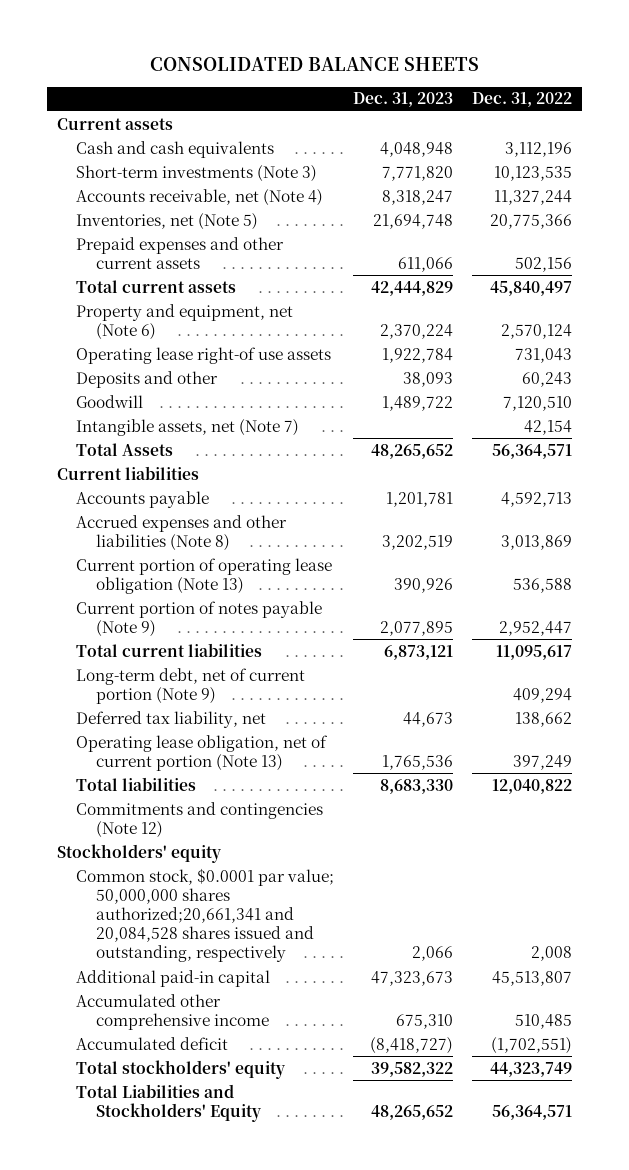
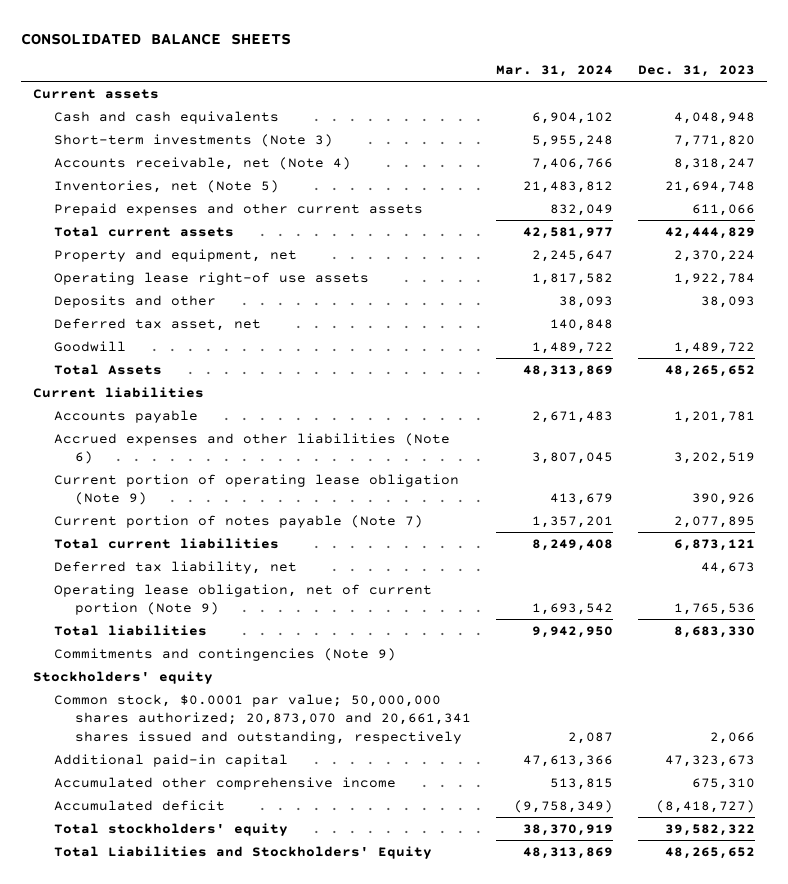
[472,92,573,108] Dec. 31, 2022 -> none
none -> [495,65,613,78] Mar. 31, 2024
[76,303,294,340] Property and equipment, net (Note 6) -> [53,248,297,262] Property and equipment, net
none -> [53,317,261,331] Deferred tax asset, net
[76,418,300,436] Intangible assets, net (Note 7) -> none
[76,514,288,551] Accrued expenses and other liabilities (Note 8) -> [53,432,450,465] Accrued expenses and other liabilities (Note 6)
[76,557,333,594] Current portion of operating lease obligation (Note 13) -> [53,473,459,506] Current portion of operating lease obligation (Note 9)
[76,600,323,637] Current portion of notes payable (Note 9) -> [53,514,423,528] Current portion of notes payable (Note 7)
[76,667,306,704] Long-term debt, net of current portion (Note 9) -> none
[76,734,329,771] Operating lease obligation, net of current portion (Note 13) -> [53,583,432,616] Operating lease obligation, net of current portion (Note 9)
[76,801,324,838] Commitments and contingencies (Note 12) -> [53,647,396,661] Commitments and contingencies (Note 9)
[76,867,335,963] Common stock, $0.0001 par value; 50,000,000 shares authorized;20,661,341 and 20,084,528 shares issued and outstanding, respectively -> [53,693,471,744] Common stock, $0.0001 par value; 50,000,000 shares authorized; 20,873,070 and 20,661,341 shares issued and outstanding, respectively

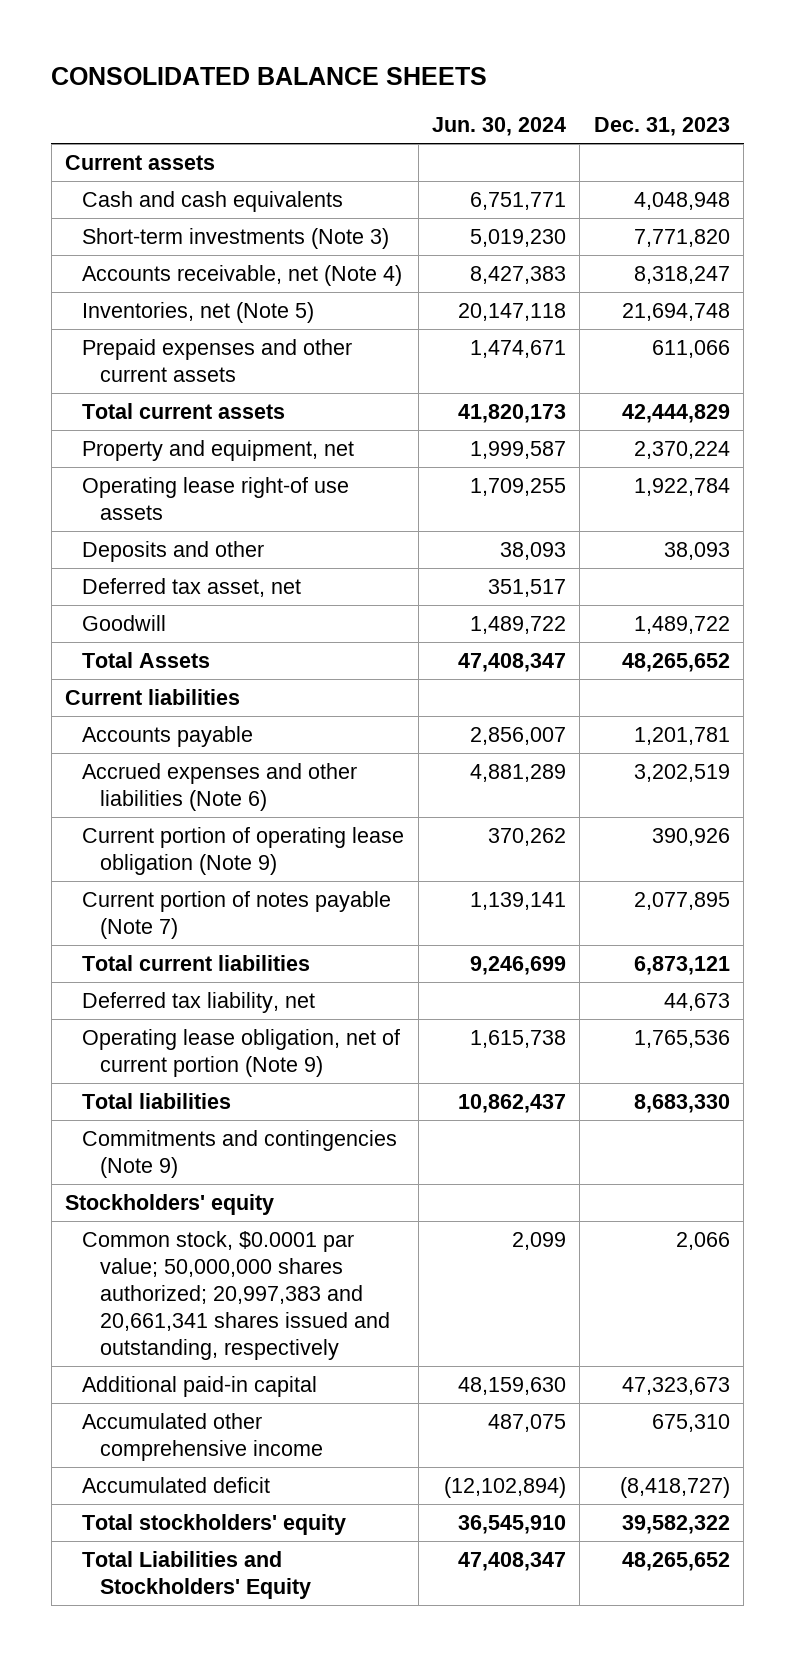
[495,65,613,78] Mar. 31, 2024 -> none
none -> [432,117,567,137] Jun. 30, 2024
[53,693,471,744] Common stock, $0.0001 par value; 50,000,000 shares authorized; 20,873,070 and 20,661,341 shares issued and outstanding, respectively -> [82,1231,390,1361] Common stock, $0.0001 par value; 50,000,000 shares authorized; 20,997,383 and 20,661,341 shares issued and outstanding, respectively

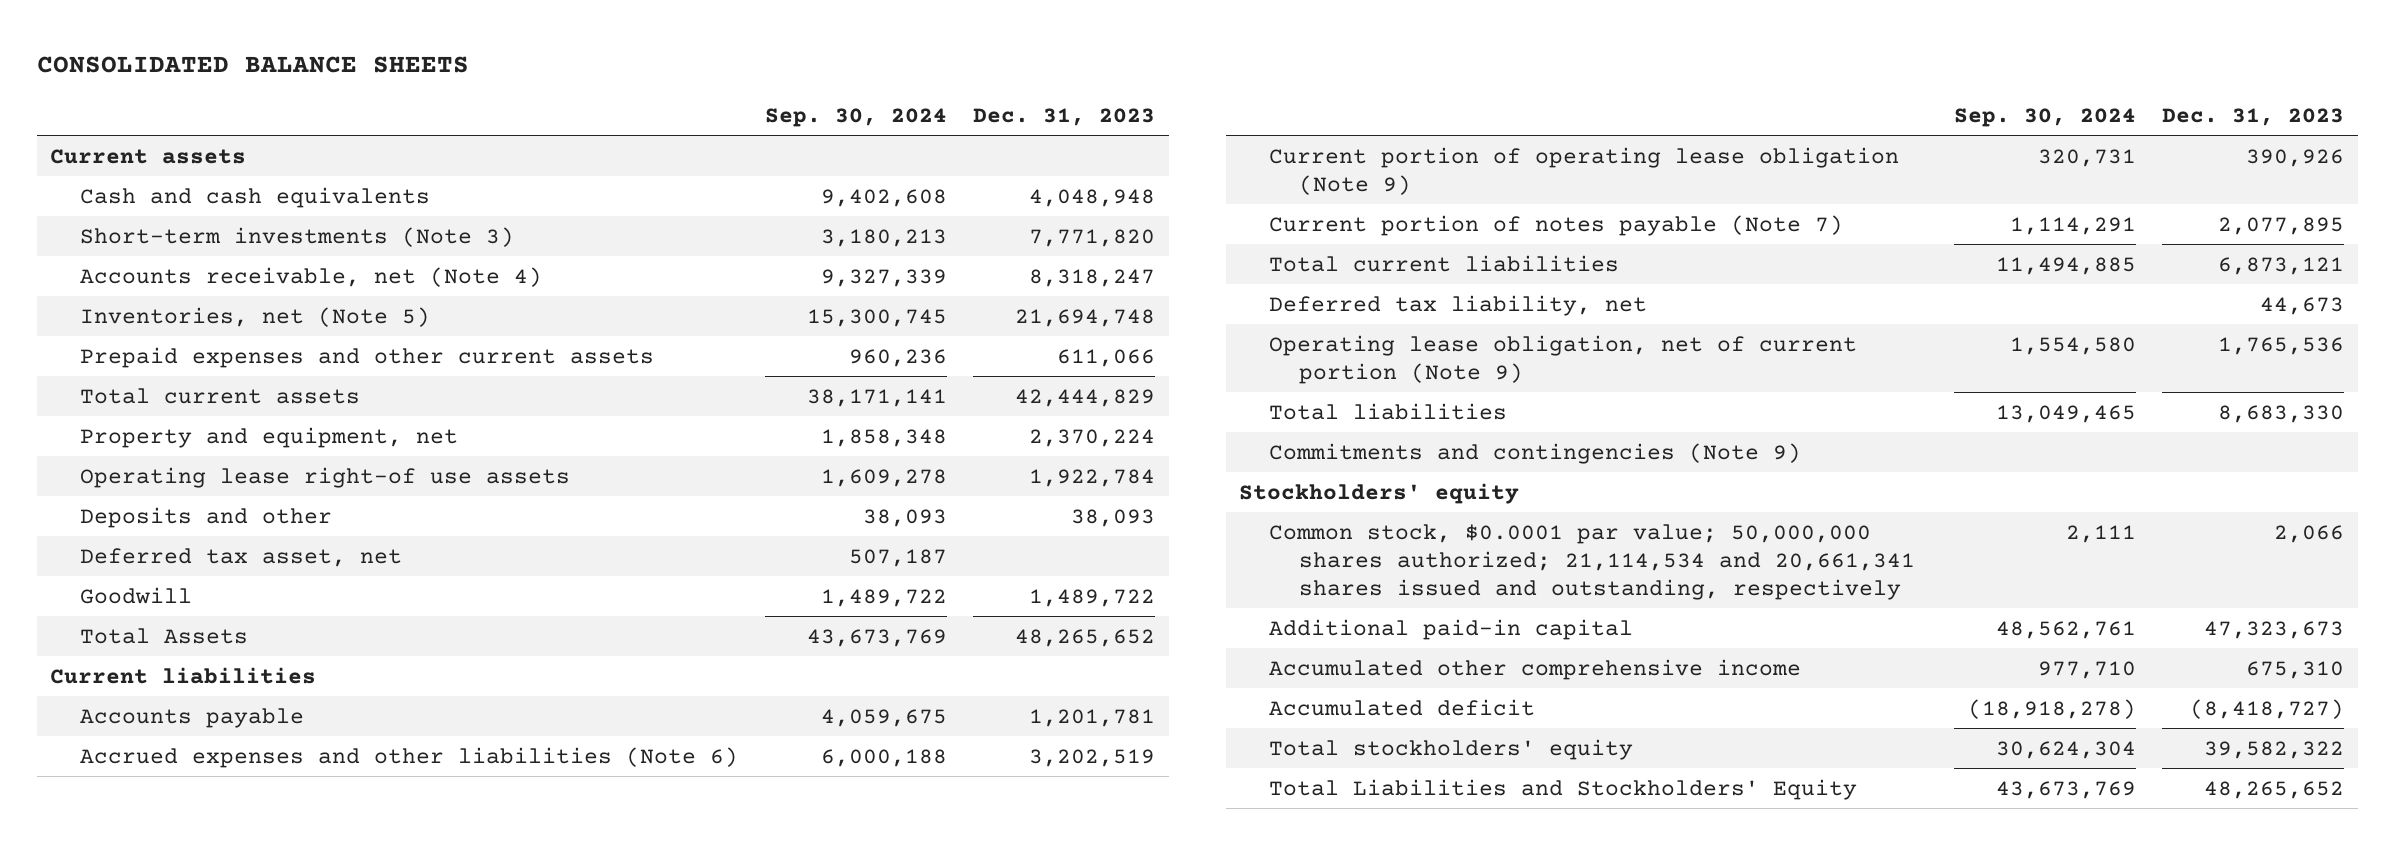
[432,117,567,137] Jun. 30, 2024 -> none
none -> [764,107,947,127] Sep. 30, 2024
[82,1231,390,1361] Common stock, $0.0001 par value; 50,000,000 shares authorized; 20,997,383 and 20,661,341 shares issued and outstanding, respectively -> [1269,523,1916,600] Common stock, $0.0001 par value; 50,000,000 shares authorized; 21,114,534 and 20,661,341 shares issued and outstanding, respectively

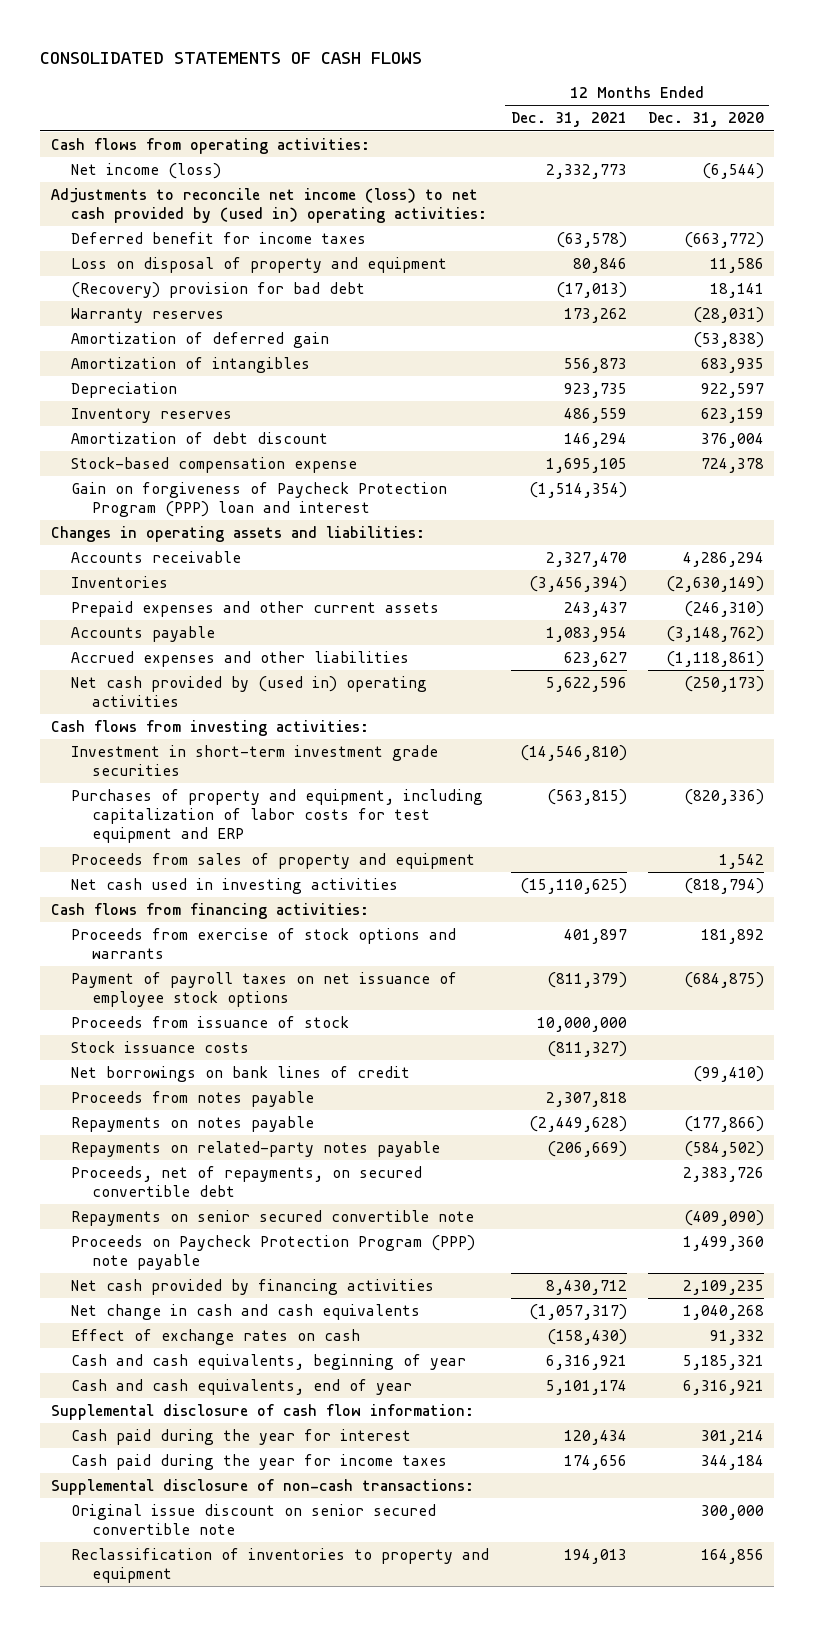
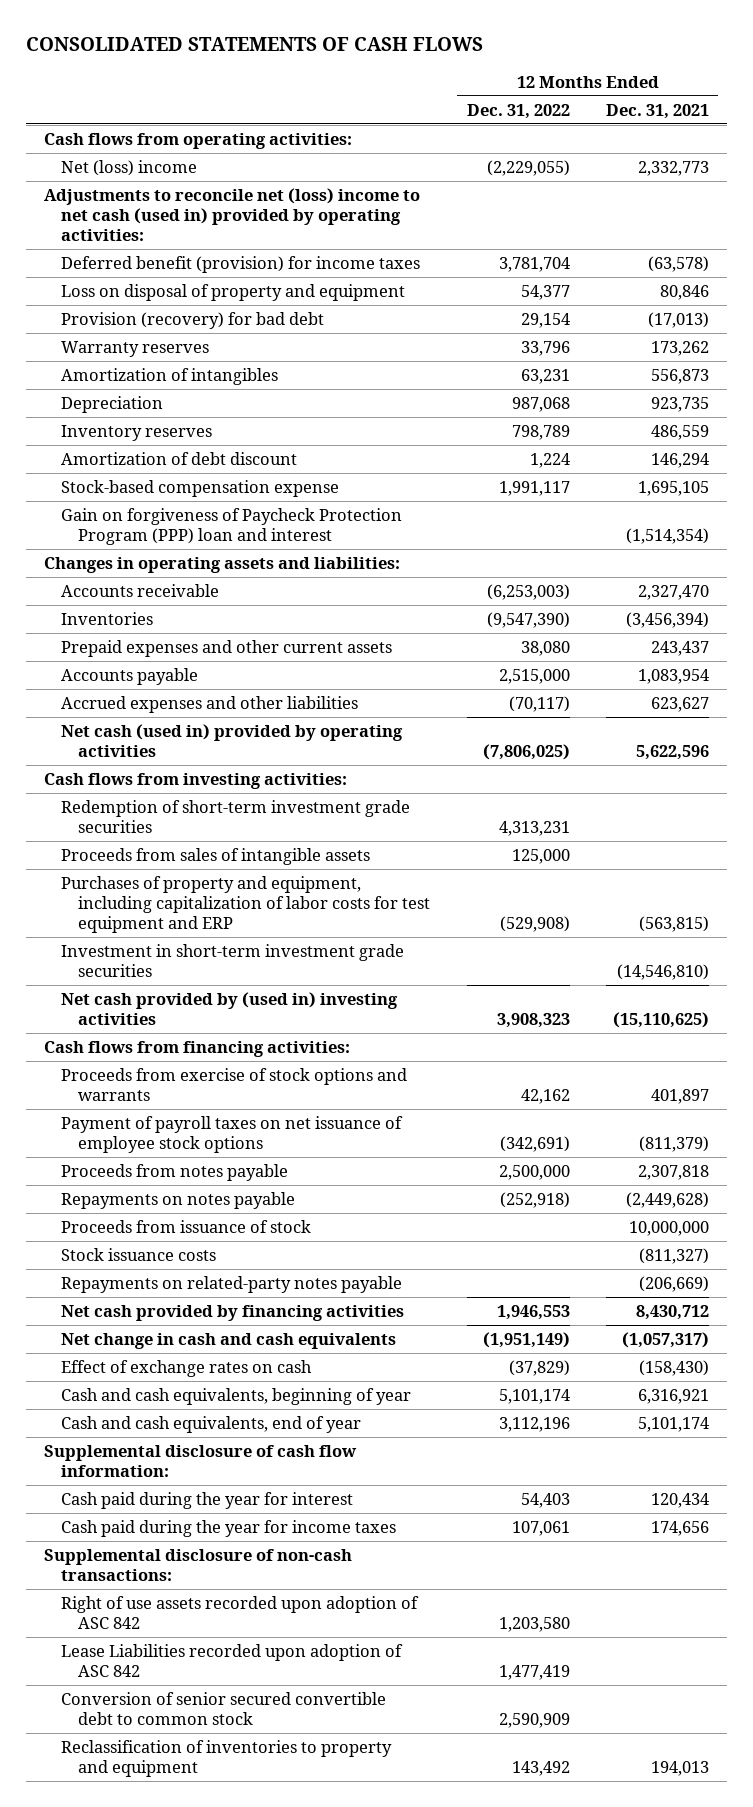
[647,112,764,128] Dec. 31, 2020 -> none
none -> [466,103,570,119] Dec. 31, 2022
[71,163,222,180] Net income (loss) -> [60,159,197,176] Net (loss) income
[50,188,488,224] Adjustments to reconcile net income (loss) to net cash provided by (used in) operating activities: -> [43,187,420,241] Adjustments to reconcile net (loss) income to net cash (used in) provided by operating activities:
[71,232,367,245] Deferred benefit for income taxes -> [60,255,420,273] Deferred benefit (provision) for income taxes
[71,282,366,299] (Recovery) provision for bad debt -> [60,311,324,329] Provision (recovery) for bad debt
[71,332,330,349] Amortization of deferred gain -> none
[71,676,428,708] Net cash provided by (used in) operating activities -> [60,723,403,757] Net cash (used in) provided by operating activities
none -> [60,799,410,833] Redemption of short-term investment grade securities
none -> [60,847,370,865] Proceeds from sales of intangible assets
[71,853,476,870] Proceeds from sales of property and equipment -> none
[71,745,439,777] Investment in short-term investment grade securities -> [60,943,404,977] Investment in short-term investment grade securities
[71,878,399,895] Net cash used in investing activities -> [60,991,398,1025] Net cash provided by (used in) investing activities
[71,1066,411,1083] Net borrowings on bank lines of credit -> none
[71,1016,350,1029] Proceeds from issuance of stock -> [60,1219,311,1233] Proceeds from issuance of stock
[71,1041,250,1054] Stock issuance costs -> [60,1247,216,1261] Stock issuance costs
[71,1166,423,1198] Proceeds, net of repayments, on secured convertible debt -> none
[71,1210,475,1227] Repayments on senior secured convertible note -> none
[71,1235,476,1271] Proceeds on Paycheck Protection Program (PPP) note payable -> none
[71,1504,437,1536] Original issue discount on senior secured convertible note -> none
none -> [60,1595,419,1629] Right of use assets recorded upon adoption of ASC 842
none -> [60,1643,403,1677] Lease Liabilities recorded upon adoption of ASC 842
none -> [60,1691,386,1725] Conversion of senior secured convertible debt to common stock

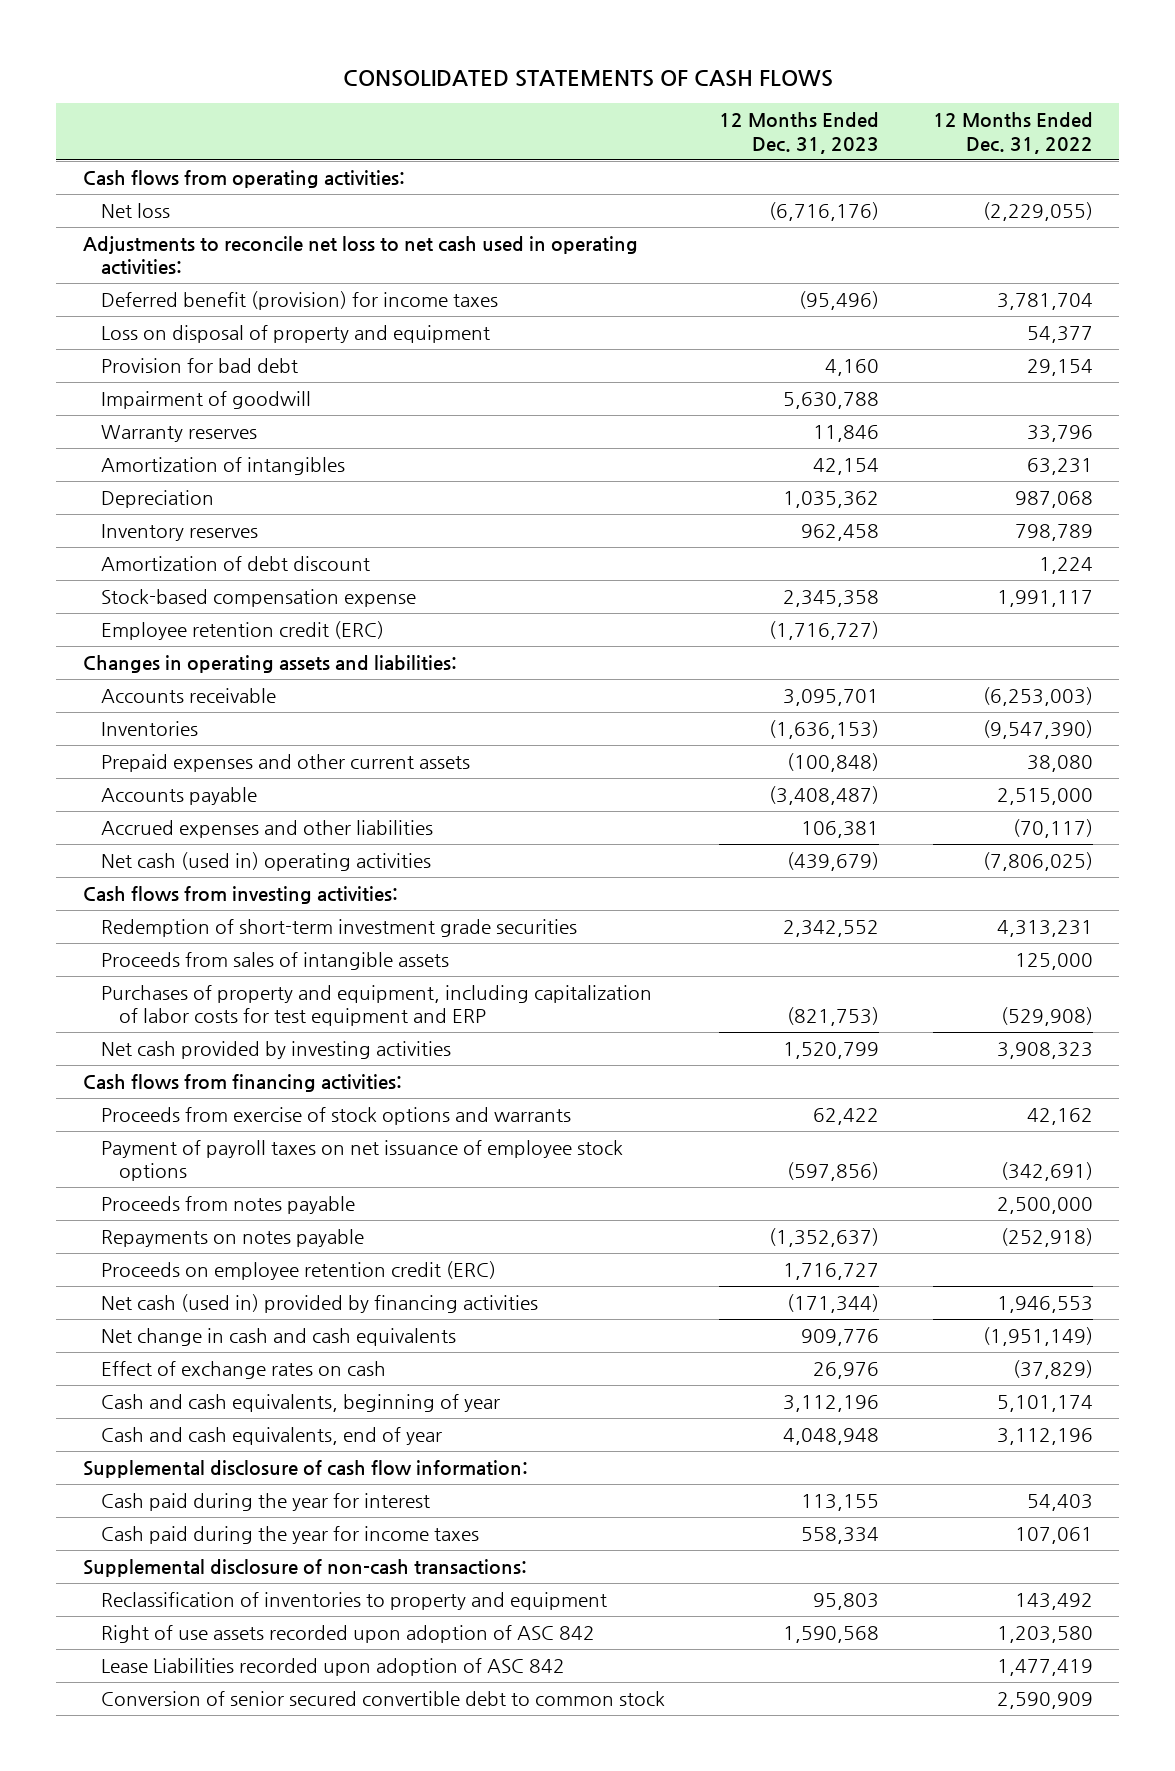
[606,103,710,119] Dec. 31, 2021 -> none
none -> [718,112,879,154] 12 Months Ended Dec. 31, 2023
[60,159,197,176] Net (loss) income -> [101,202,171,218] Net loss
[43,187,420,241] Adjustments to reconcile net (loss) income to net cash (used in) provided by operating activities: -> [82,235,638,276] Adjustments to reconcile net loss to net cash used in operating activities:
[60,311,324,329] Provision (recovery) for bad debt -> [101,357,299,373] Provision for bad debt
none -> [101,390,312,409] Impairment of goodwill
[60,507,402,545] Gain on forgiveness of Paycheck Protection Program (PPP) loan and interest -> none
none -> [101,620,385,640] Employee retention credit (ERC)
[60,723,403,757] Net cash (used in) provided by operating activities -> [101,851,432,871] Net cash (used in) operating activities
[60,943,404,977] Investment in short-term investment grade securities -> none
[60,991,398,1025] Net cash provided by (used in) investing activities -> [101,1040,452,1059] Net cash provided by investing activities
[60,1219,311,1233] Proceeds from issuance of stock -> none
[60,1247,216,1261] Stock issuance costs -> none
[60,1275,402,1293] Repayments on related-party notes payable -> none
none -> [101,1260,497,1280] Proceeds on employee retention credit (ERC)
[60,1304,404,1321] Net cash provided by financing activities -> [101,1293,539,1313] Net cash (used in) provided by financing activities
[60,1739,392,1777] Reclassification of inventories to property and equipment -> [101,1591,608,1610] Reclassification of inventories to property and equipment

